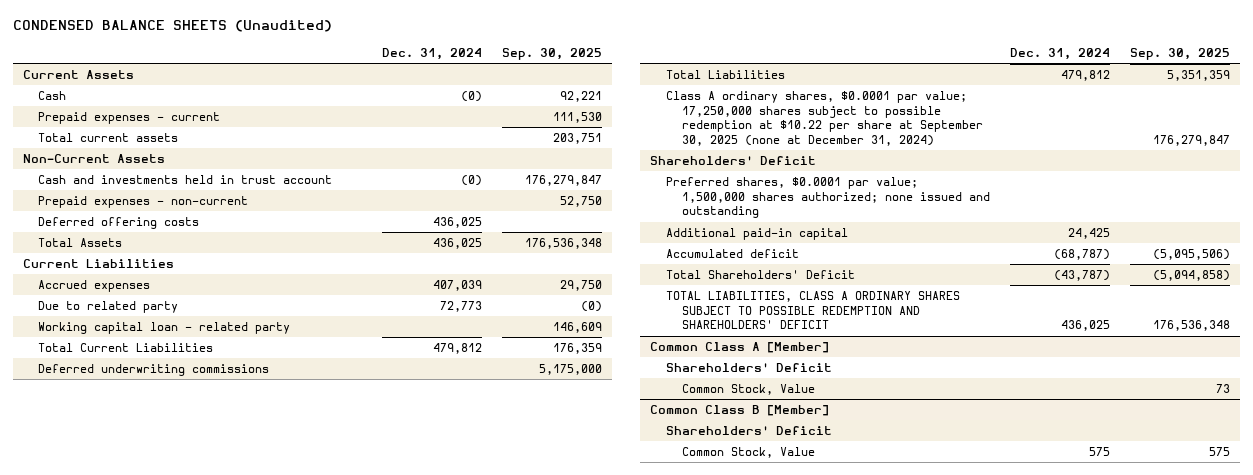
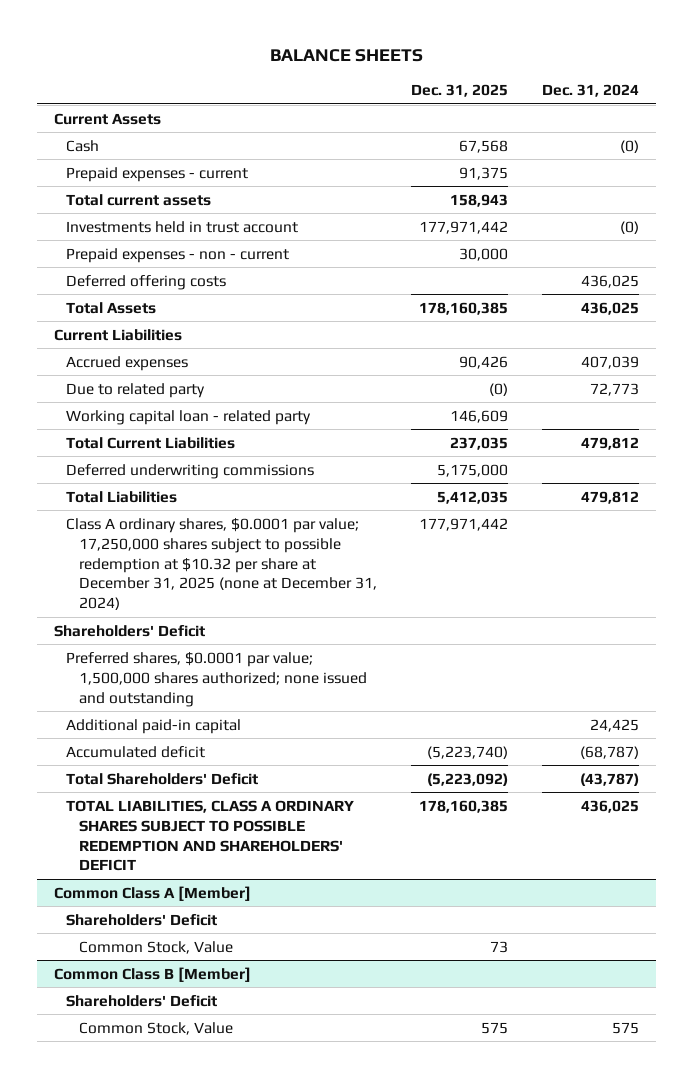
[12,20,332,33] CONDENSED BALANCE SHEETS (Unaudited) -> [269,49,423,63] BALANCE SHEETS
[502,47,603,60] Sep. 30, 2025 -> none
none -> [410,84,508,98] Dec. 31, 2025
[22,154,165,164] Non-Current Assets -> none
[38,175,333,185] Cash and investments held in trust account -> [66,220,299,233] Investments held in trust account
[38,196,249,209] Prepaid expenses - non-current -> [66,247,290,263] Prepaid expenses - non - current
[666,91,984,146] Class A ordinary shares, $0.0001 par value; 17,250,000 shares subject to possible redemption at $10.22 per share at September 30, 2025 (none at December 31, 2024) -> [66,517,377,611] Class A ordinary shares, $0.0001 par value; 17,250,000 shares subject to possible redemption at $10.32 per share at December 31, 2025 (none at December 31, 2024)

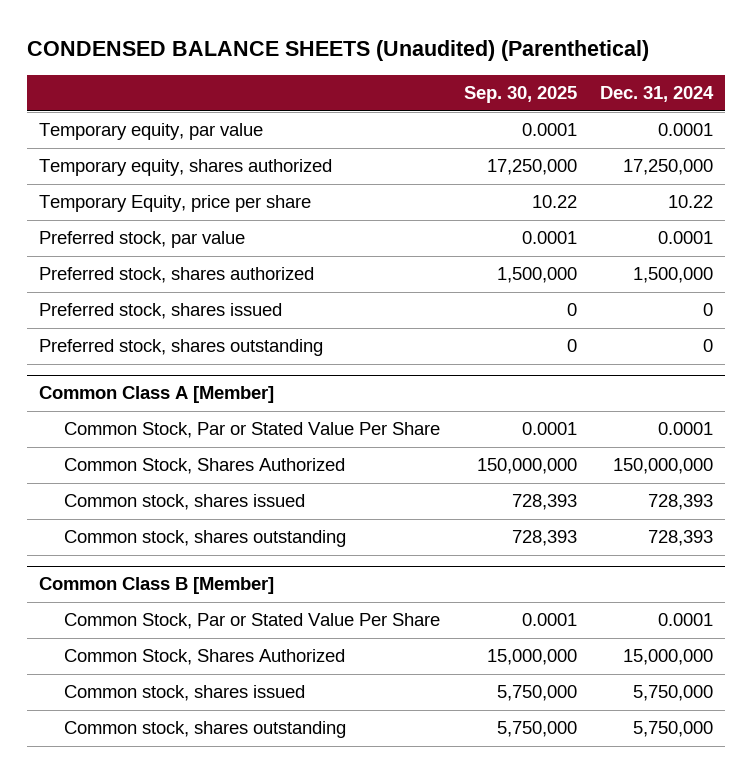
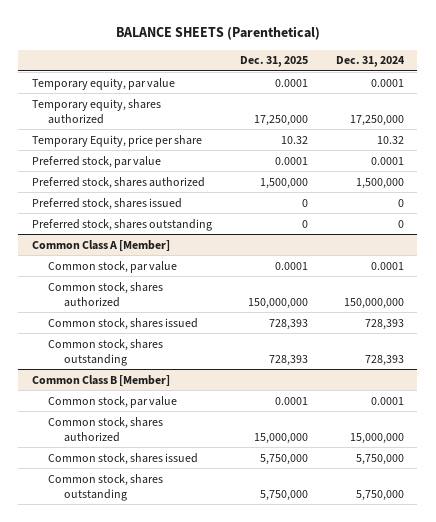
[27,40,650,62] CONDENSED BALANCE SHEETS (Unaudited) (Parenthetical) -> [115,26,320,41] BALANCE SHEETS (Parenthetical)
[463,86,577,104] Sep. 30, 2025 -> none
none -> [239,56,308,68] Dec. 31, 2025
[668,195,714,209] 10.22 -> [376,135,404,144] 10.32
[63,422,440,439] Common Stock, Par or Stated Value Per Share -> [48,260,178,273] Common stock, par value
[63,458,345,475] Common Stock, Shares Authorized -> [48,281,164,307] Common stock, shares authorized
[63,613,440,630] Common Stock, Par or Stated Value Per Share -> [48,395,178,408] Common stock, par value
[63,649,345,666] Common Stock, Shares Authorized -> [48,416,164,442] Common stock, shares authorized

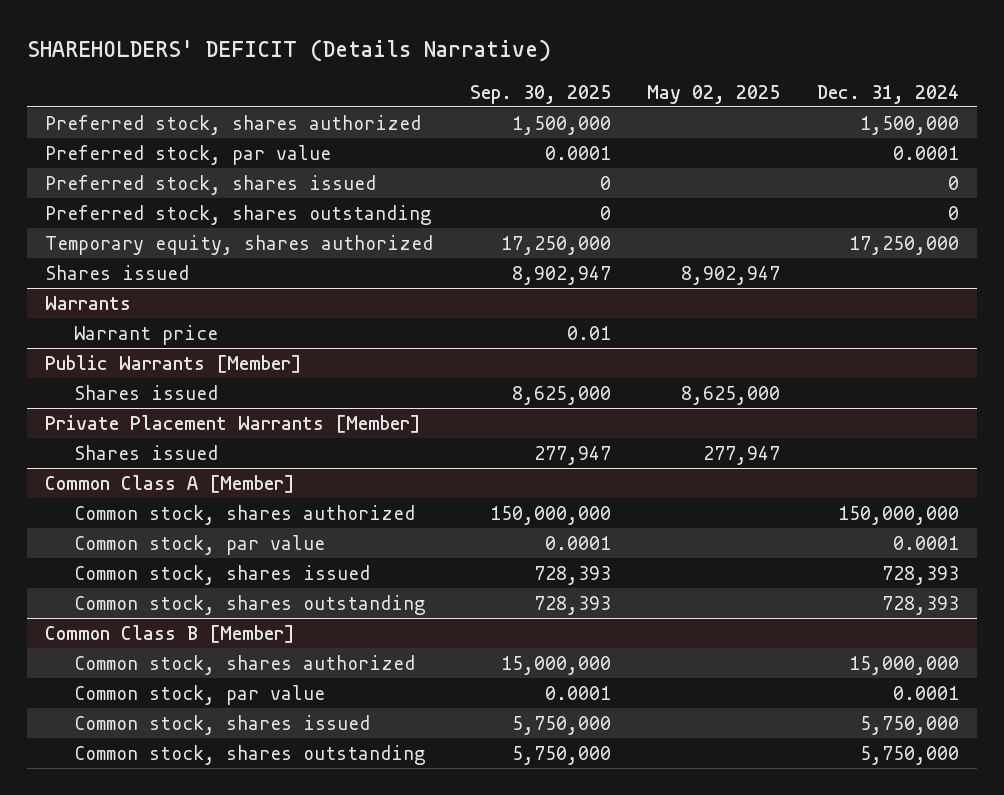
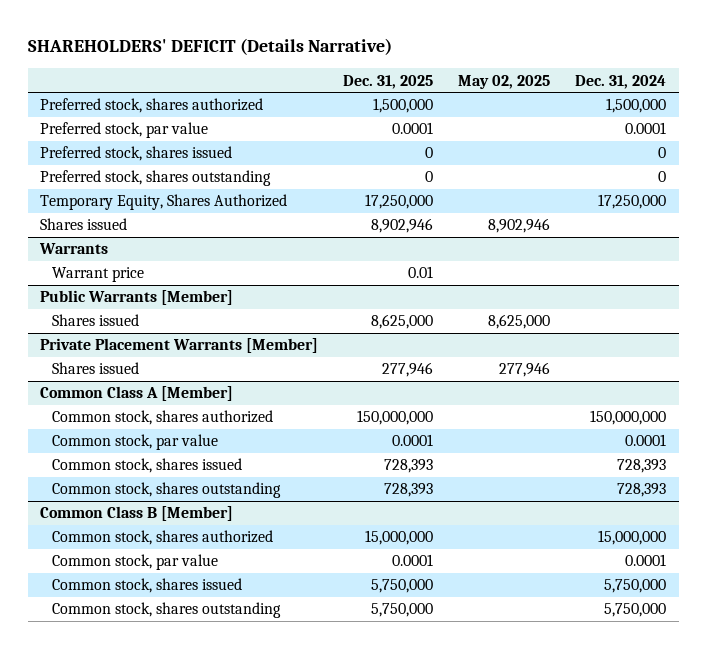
[469,84,611,104] Sep. 30, 2025 -> none
none -> [343,74,434,89] Dec. 31, 2025
[45,234,434,255] Temporary equity, shares authorized -> [40,194,288,211] Temporary Equity, Shares Authorized
[681,265,781,285] 8,902,947 -> [488,218,551,234] 8,902,946
[703,445,781,465] 277,947 -> [499,362,551,378] 277,946

